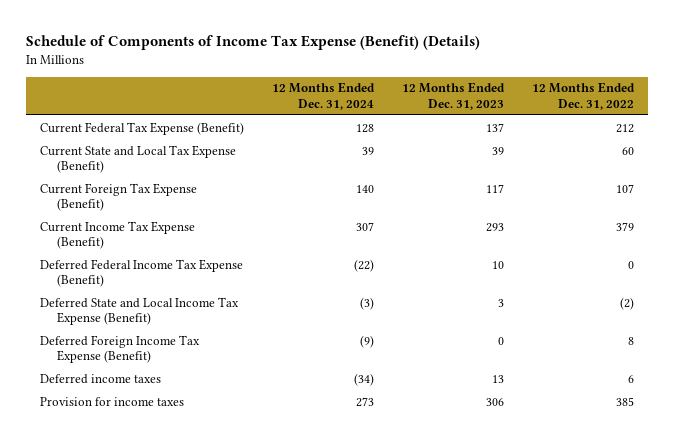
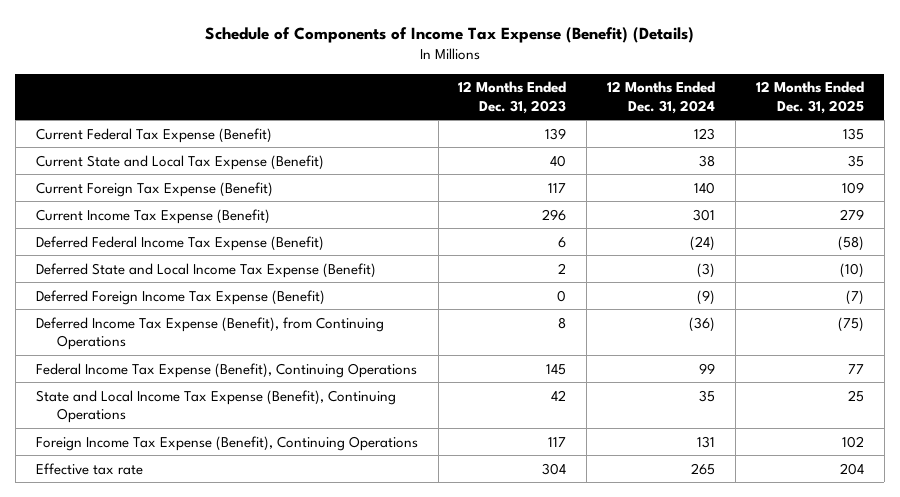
[531,82,635,110] 12 Months Ended Dec. 31, 2022 -> none
none -> [755,81,864,114] 12 Months Ended Dec. 31, 2025
[355,123,374,133] 128 -> [694,127,716,140] 123
[485,122,504,132] 137 -> [545,127,567,140] 139
[361,146,374,155] 39 -> [699,154,716,167] 38
[491,146,504,155] 39 -> [550,154,567,167] 40
[355,221,374,231] 307 -> [693,208,716,221] 301
[485,222,504,232] 293 -> [542,208,567,221] 296
[353,258,374,272] (22) -> [690,235,716,251] (24)
[491,260,504,269] 10 -> [558,236,567,248] 6
[497,298,504,307] 3 -> [558,262,567,274] 2
[39,373,161,384] Deferred income taxes -> none
[39,396,184,406] Provision for income taxes -> none
none -> [35,316,384,350] Deferred Income Tax Expense (Benefit), from Continuing Operations
none -> [35,362,417,378] Federal Income Tax Expense (Benefit), Continuing Operations
none -> [35,389,396,423] State and Local Income Tax Expense (Benefit), Continuing Operations
none -> [35,435,418,451] Foreign Income Tax Expense (Benefit), Continuing Operations
none -> [35,462,143,475] Effective tax rate

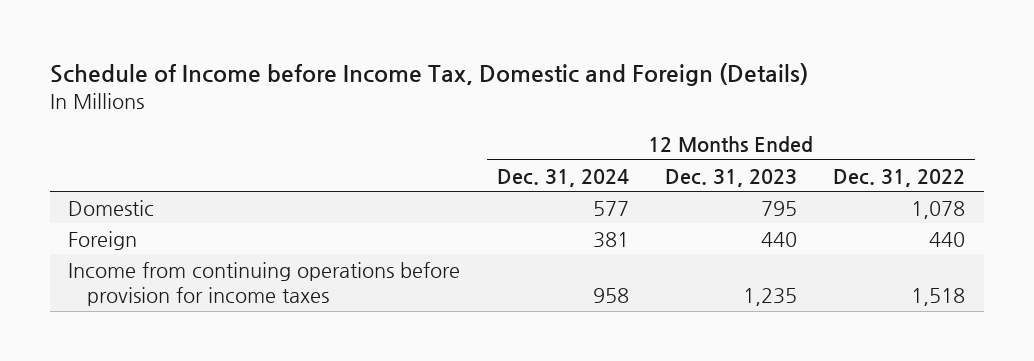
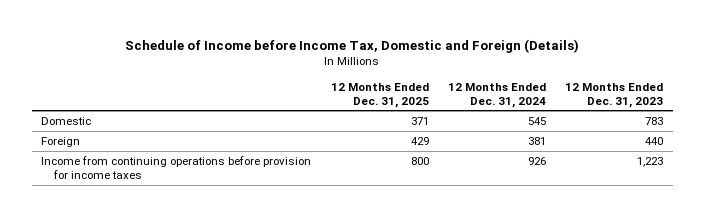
[833,168,966,187] Dec. 31, 2022 -> none
none -> [330,82,429,108] 12 Months Ended Dec. 31, 2025
[592,200,629,216] 577 -> [528,117,547,126] 545
[761,200,798,216] 795 -> [645,117,664,126] 783
[592,288,629,304] 958 -> [528,157,547,166] 926
[743,288,798,307] 1,235 -> [637,157,664,168] 1,223

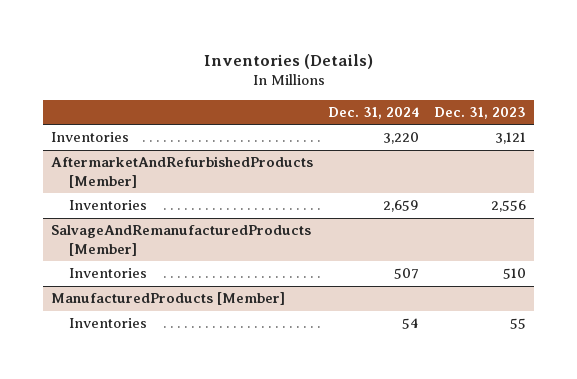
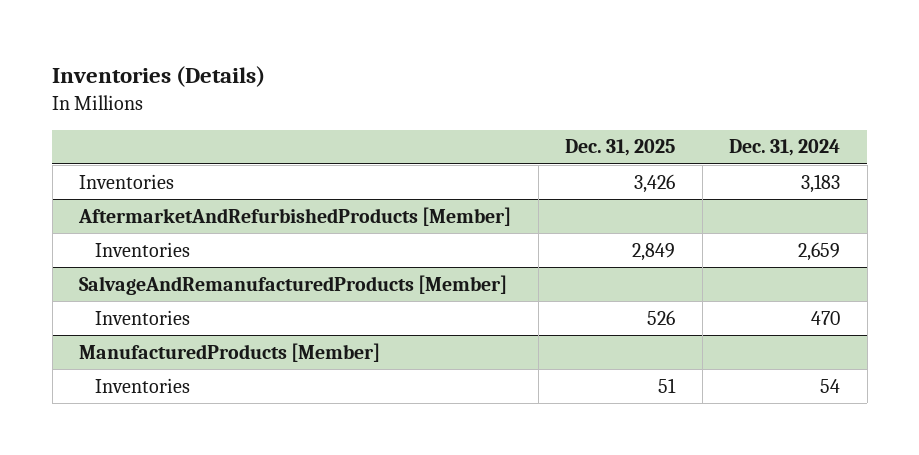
[434,106,527,119] Dec. 31, 2023 -> none
none -> [565,139,676,157] Dec. 31, 2025
[383,132,420,145] 3,220 -> [801,173,841,193] 3,183
[394,268,420,280] 507 -> [811,310,841,325] 470

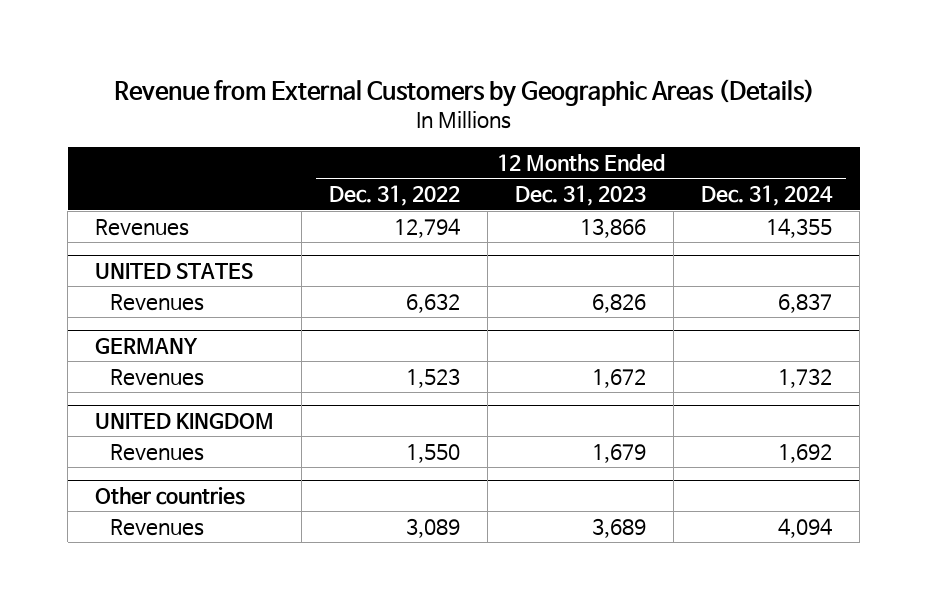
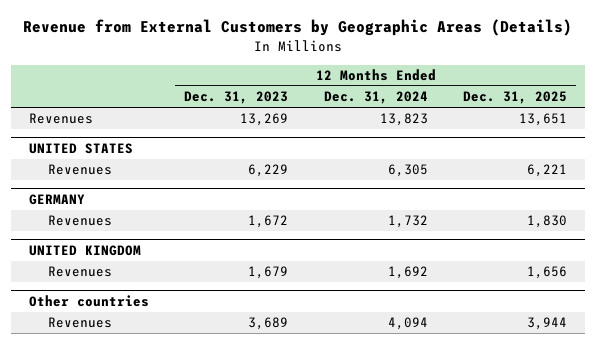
[329,185,461,207] Dec. 31, 2022 -> none
none -> [462,91,567,105] Dec. 31, 2025
[580,217,647,238] 13,866 -> [240,113,289,127] 13,269
[766,217,833,238] 14,355 -> [379,113,428,127] 13,823
[592,293,647,313] 6,826 -> [248,164,289,178] 6,229
[778,292,833,313] 6,837 -> [387,164,428,178] 6,305

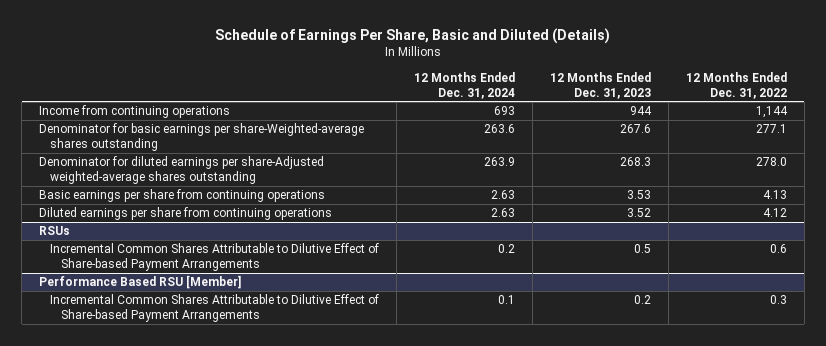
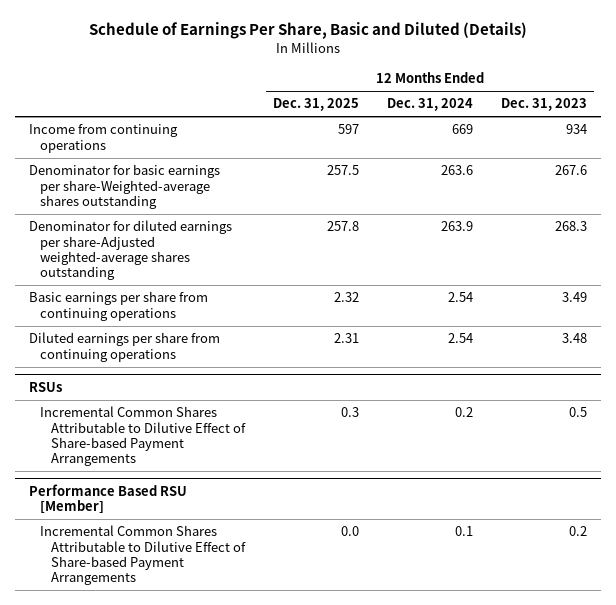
[685,71,787,99] 12 Months Ended Dec. 31, 2022 -> none
none -> [273,98,360,112] Dec. 31, 2025
[494,106,516,116] 693 -> [452,124,474,135] 669
[630,106,653,116] 944 -> [565,124,587,135] 934
[491,190,516,200] 2.63 -> [448,292,474,303] 2.54
[627,190,652,200] 3.53 -> [561,292,587,303] 3.49
[491,208,516,218] 2.63 -> [448,333,474,344] 2.54
[627,208,652,218] 3.52 -> [561,333,587,344] 3.48

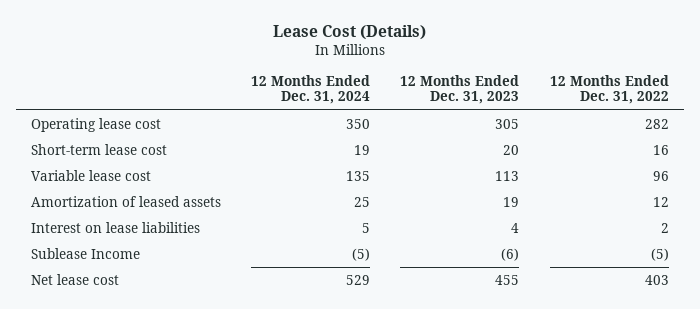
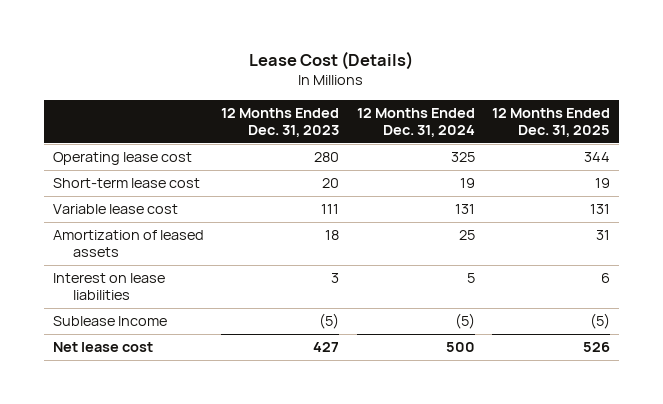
[549,74,669,105] 12 Months Ended Dec. 31, 2022 -> none
none -> [492,108,611,138] 12 Months Ended Dec. 31, 2025
[346,118,371,129] 350 -> [450,152,475,163] 325
[495,118,520,129] 305 -> [314,152,340,163] 280
[346,170,371,181] 135 -> [454,204,475,215] 131
[495,170,520,181] 113 -> [321,204,340,215] 111
[503,196,520,207] 19 -> [325,230,340,241] 18
[511,222,520,233] 4 -> [331,273,340,284] 3
[501,247,520,261] (6) -> [319,313,340,330] (5)
[346,274,371,285] 529 -> [445,342,475,353] 500
[495,274,520,285] 455 -> [313,342,340,353] 427

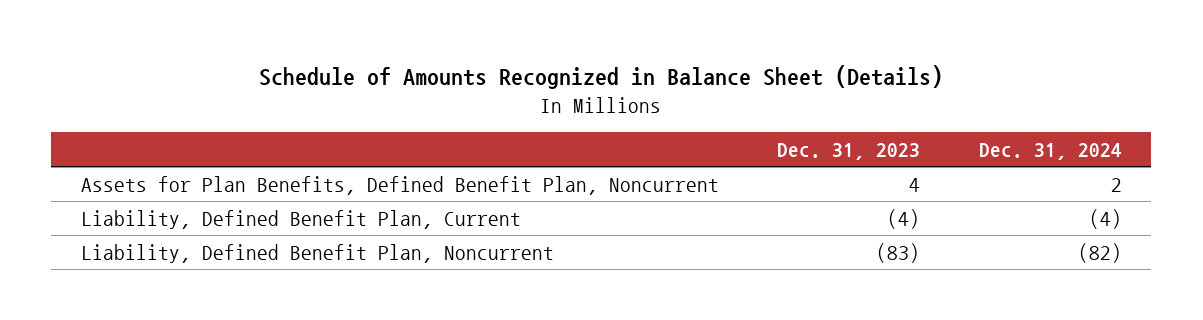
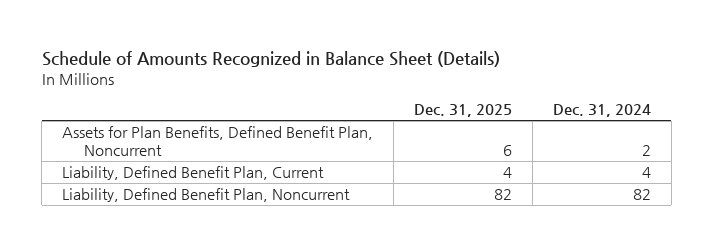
[777,142,921,160] Dec. 31, 2023 -> none
none -> [413,104,512,118] Dec. 31, 2025
[1089,208,1123,229] (4) -> [641,167,651,179] 4
[1078,242,1123,263] (82) -> [632,189,651,201] 82

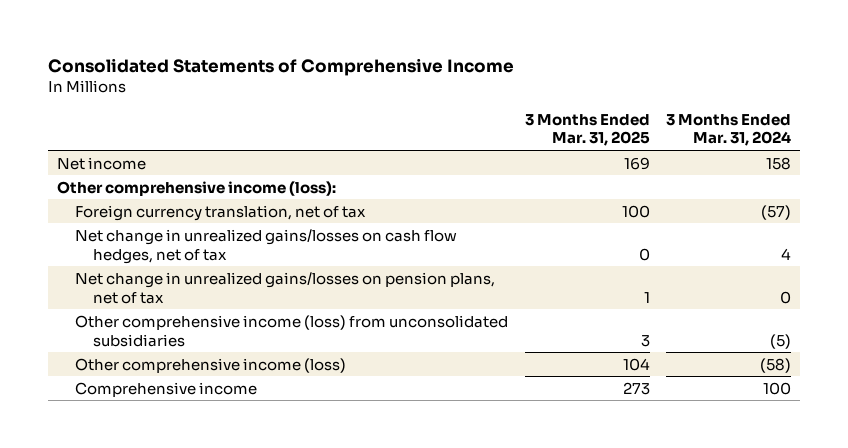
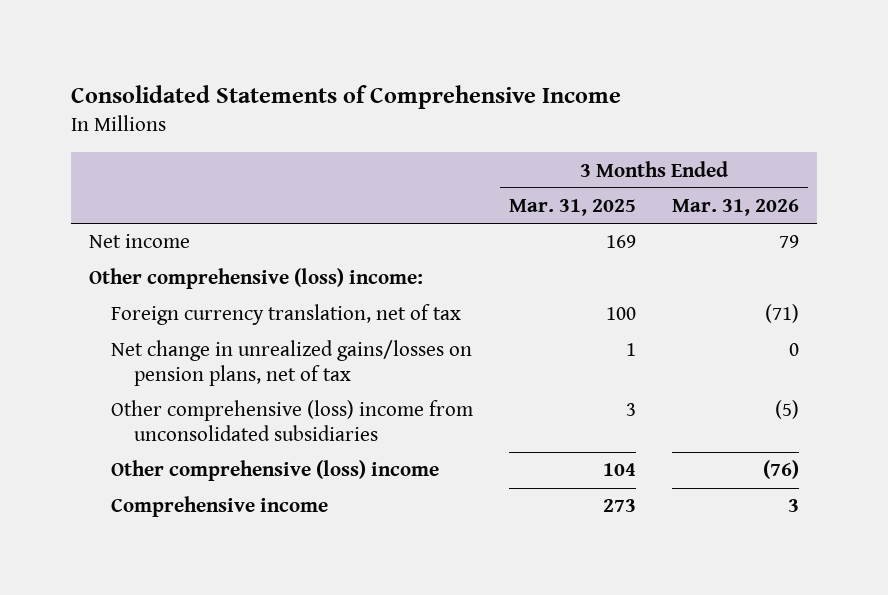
[666,113,792,147] 3 Months Ended Mar. 31, 2024 -> none
none -> [671,199,799,217] Mar. 31, 2026
[56,180,336,196] Other comprehensive income (loss): -> [88,268,423,290] Other comprehensive (loss) income:
[74,228,457,264] Net change in unrealized gains/losses on cash flow hedges, net of tax -> none
[74,314,508,347] Other comprehensive income (loss) from unconsolidated subsidiaries -> [111,400,474,441] Other comprehensive (loss) income from unconsolidated subsidiaries
[74,357,346,373] Other comprehensive income (loss) -> [111,460,440,482] Other comprehensive (loss) income

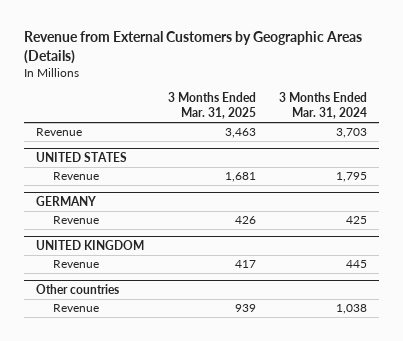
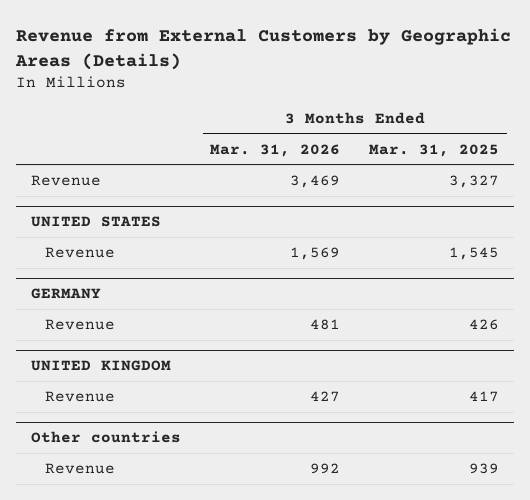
[279,92,368,120] 3 Months Ended Mar. 31, 2024 -> none
none -> [210,143,341,157] Mar. 31, 2026
[224,128,256,139] 3,463 -> [449,174,500,188] 3,327
[224,172,256,183] 1,681 -> [449,246,500,260] 1,545

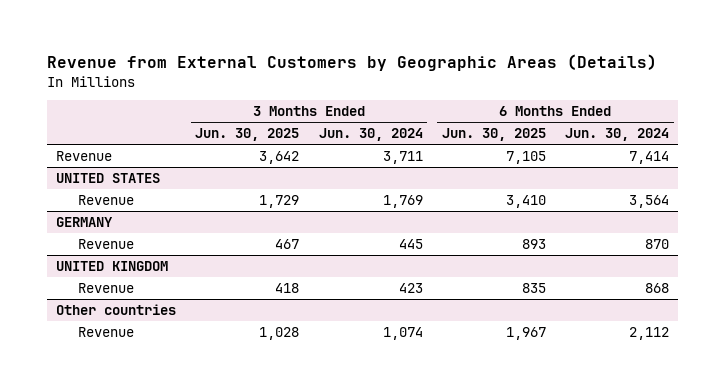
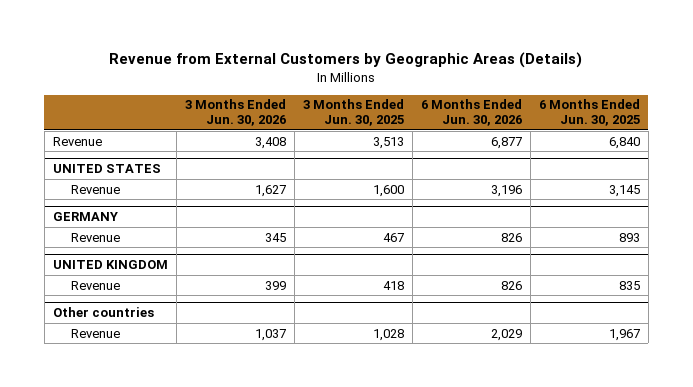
[318,128,423,142] Jun. 30, 2024 -> none
[564,128,669,142] Jun. 30, 2024 -> none
none -> [184,99,286,127] 3 Months Ended Jun. 30, 2026
none -> [420,99,522,127] 6 Months Ended Jun. 30, 2026
[259,150,300,164] 3,642 -> [372,136,404,149] 3,513
[505,150,546,164] 7,105 -> [608,136,640,149] 6,840
[259,194,300,208] 1,729 -> [372,184,404,197] 1,600
[505,194,546,208] 3,410 -> [608,184,640,197] 3,145

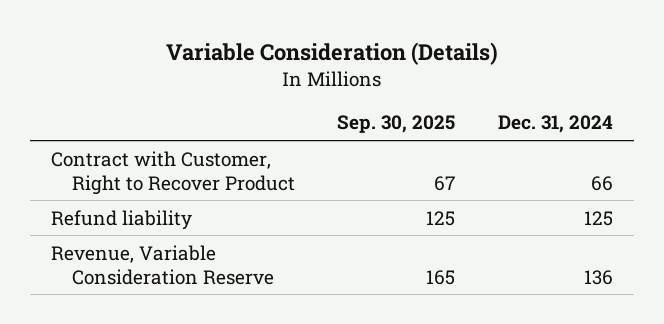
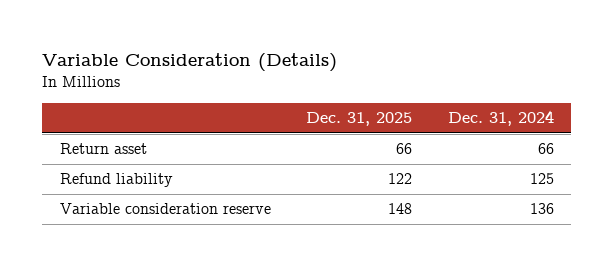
[337,115,456,134] Sep. 30, 2025 -> none
none -> [306,112,413,127] Dec. 31, 2025
[51,150,295,195] Contract with Customer, Right to Recover Product -> [59,143,147,155] Return asset
[51,244,274,285] Revenue, Variable Consideration Reserve -> [59,203,271,215] Variable consideration reserve

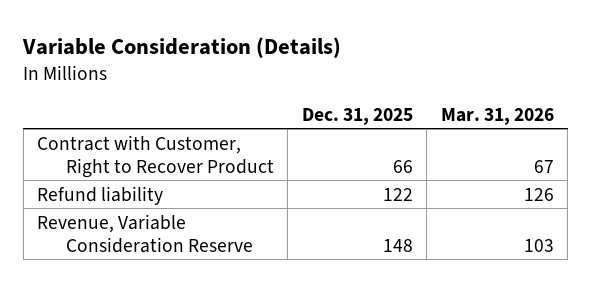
[447,110,554,127] Dec. 31, 2024 -> none
none -> [440,107,554,125] Mar. 31, 2026
[59,143,147,155] Return asset -> [37,134,274,178] Contract with Customer, Right to Recover Product
[59,203,271,215] Variable consideration reserve -> [37,213,253,253] Revenue, Variable Consideration Reserve

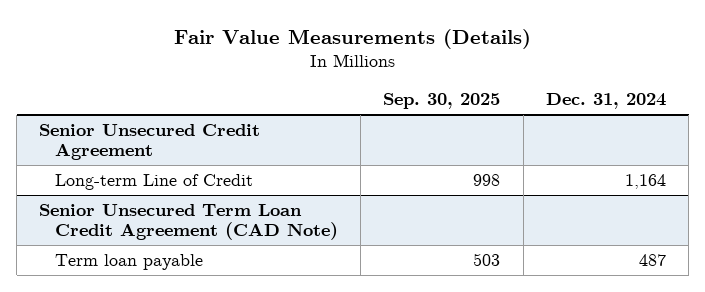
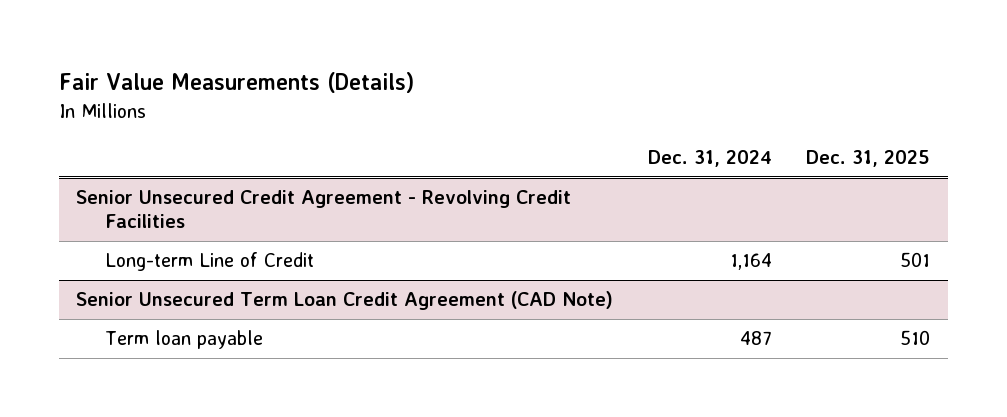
[383,93,501,110] Sep. 30, 2025 -> none
none -> [806,150,931,168] Dec. 31, 2025
[39,123,261,161] Senior Unsecured Credit Agreement -> [76,190,572,229] Senior Unsecured Credit Agreement - Revolving Credit Facilities

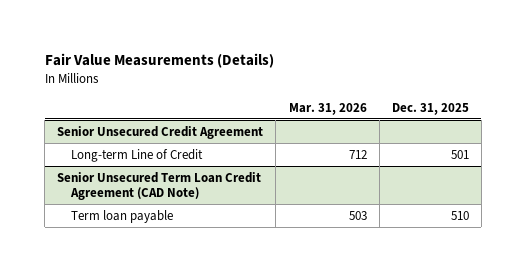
[647,150,772,168] Dec. 31, 2024 -> none
none -> [288,102,367,115] Mar. 31, 2026
[76,190,572,229] Senior Unsecured Credit Agreement - Revolving Credit Facilities -> [57,125,264,139] Senior Unsecured Credit Agreement

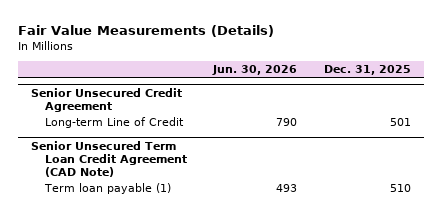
[288,102,367,115] Mar. 31, 2026 -> none
none -> [212,65,298,76] Jun. 30, 2026
[70,209,173,223] Term loan payable -> [43,183,171,195] Term loan payable (1)

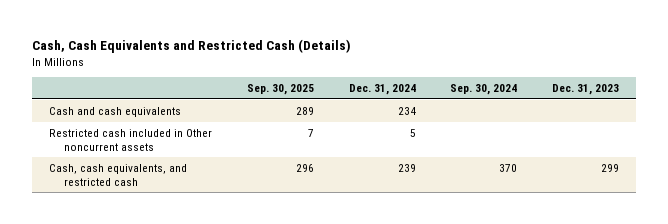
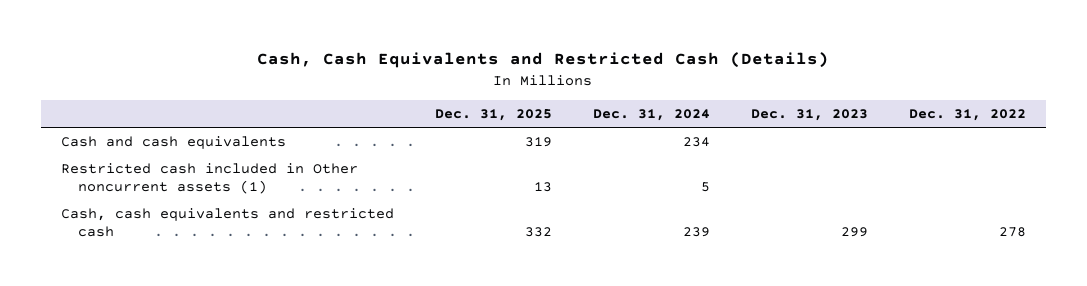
[246,84,314,96] Sep. 30, 2025 -> none
[450,84,518,96] Sep. 30, 2024 -> none
none -> [435,109,553,122] Dec. 31, 2025
none -> [908,109,1026,122] Dec. 31, 2022
[49,128,213,151] Restricted cash included in Other noncurrent assets -> [61,163,359,195] Restricted cash included in Other noncurrent assets (1)
[49,163,188,186] Cash, cash equivalents, and restricted cash -> [61,208,395,238] Cash, cash equivalents and restricted cash

